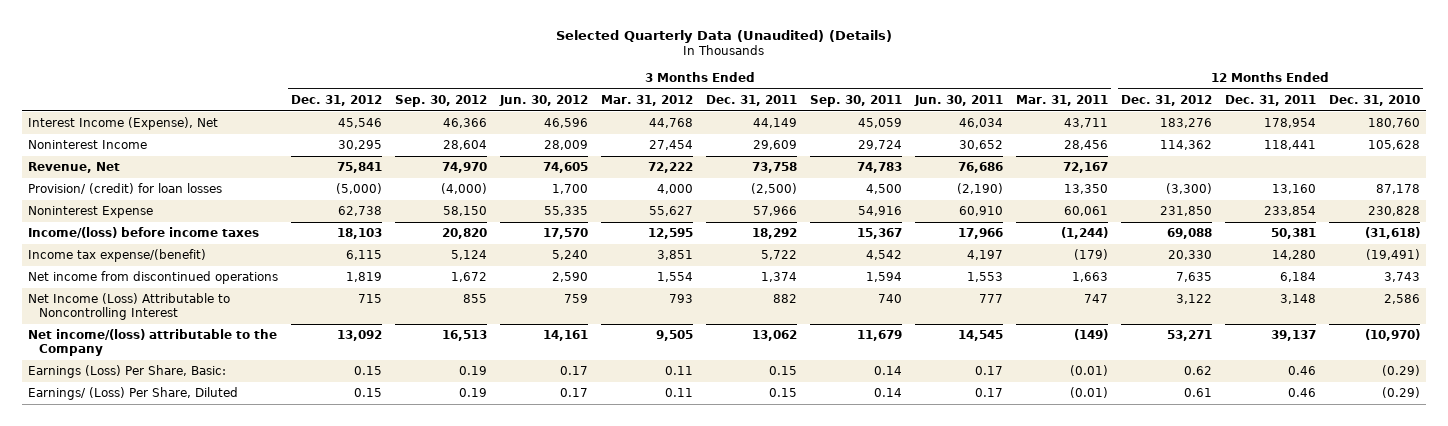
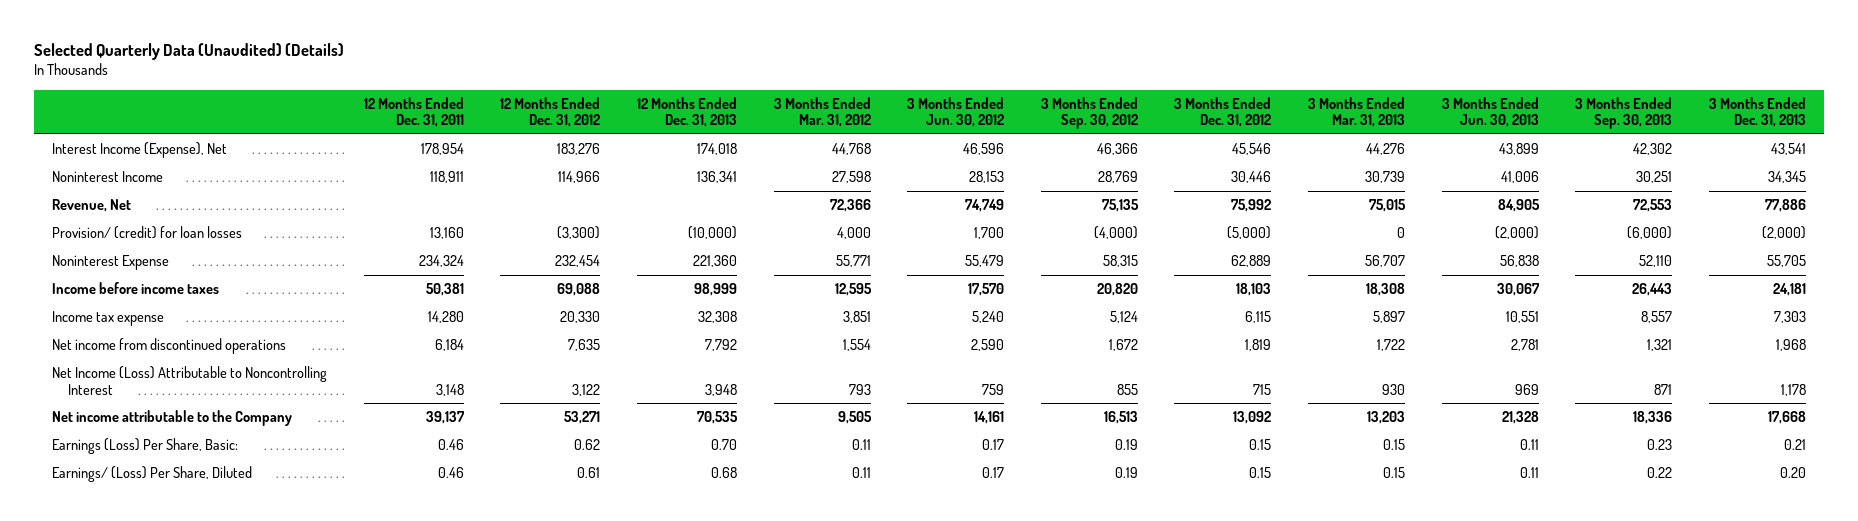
[706,94,798,106] Dec. 31, 2011 -> none
[810,94,903,107] Sep. 30, 2011 -> none
[914,94,1004,106] Jun. 30, 2011 -> none
[1015,94,1108,106] Mar. 31, 2011 -> none
[1328,94,1420,106] Dec. 31, 2010 -> none
none -> [636,96,737,128] 12 Months Ended Dec. 31, 2013
none -> [1308,96,1406,128] 3 Months Ended Mar. 31, 2013
none -> [1441,96,1539,128] 3 Months Ended Jun. 30, 2013
none -> [1575,96,1673,130] 3 Months Ended Sep. 30, 2013
none -> [1709,96,1807,128] 3 Months Ended Dec. 31, 2013
[338,140,383,151] 30,295 -> [1231,171,1272,184] 30,446
[443,140,488,151] 28,604 -> [1097,171,1138,184] 28,769
[544,140,589,151] 28,009 -> [969,171,1005,184] 28,153
[649,140,694,151] 27,454 -> [831,171,871,184] 27,598
[1159,140,1212,151] 114,362 -> [558,171,601,184] 114,966
[1263,140,1316,151] 118,441 -> [429,171,464,184] 118,911
[337,162,383,174] 75,841 -> [1231,199,1272,213] 75,992
[442,162,488,174] 74,970 -> [1101,199,1139,213] 75,135
[543,162,589,174] 74,605 -> [965,199,1005,213] 74,749
[648,162,694,174] 72,222 -> [829,199,871,213] 72,366
[338,206,383,217] 62,738 -> [1231,255,1272,268] 62,889
[443,206,488,217] 58,150 -> [1102,255,1138,268] 58,315
[544,206,589,217] 55,335 -> [965,255,1005,268] 55,479
[649,206,694,217] 55,627 -> [835,255,871,268] 55,771
[1159,206,1212,217] 231,850 -> [555,255,601,268] 232,454
[1263,206,1316,217] 233,854 -> [418,255,464,268] 234,324
[28,227,260,239] Income/(loss) before income taxes -> [51,282,219,295] Income before income taxes
[28,249,207,263] Income tax expense/(benefit) -> [51,311,164,327] Income tax expense
[28,329,278,356] Net income/(loss) attributable to the Company -> [51,410,292,427] Net income attributable to the Company

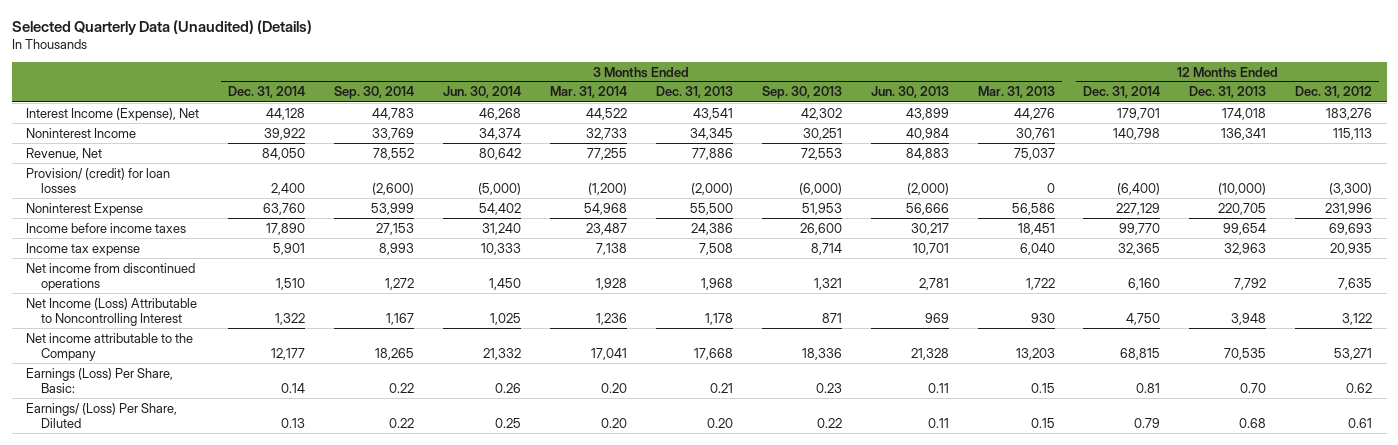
[363,96,464,128] 12 Months Ended Dec. 31, 2011 -> none
[773,96,871,128] 3 Months Ended Mar. 31, 2012 -> none
[907,96,1005,128] 3 Months Ended Jun. 30, 2012 -> none
[1040,96,1138,130] 3 Months Ended Sep. 30, 2012 -> none
[1174,96,1272,128] 3 Months Ended Dec. 31, 2012 -> none
none -> [228,86,306,99] Dec. 31, 2014
none -> [334,86,415,100] Sep. 30, 2014
none -> [442,86,521,99] Jun. 30, 2014
none -> [549,86,627,99] Mar. 31, 2014
none -> [1083,86,1161,99] Dec. 31, 2014
[558,171,601,184] 114,966 -> [1333,127,1373,140] 115,113
[1365,171,1406,184] 30,739 -> [1015,127,1055,140] 30,761
[1500,171,1539,184] 41,006 -> [905,127,949,140] 40,984
[1369,199,1407,213] 75,015 -> [1013,147,1055,160] 75,037
[1497,199,1540,213] 84,905 -> [905,147,949,160] 84,883
[555,255,601,268] 232,454 -> [1325,202,1373,215] 231,996
[692,255,737,268] 221,360 -> [1218,202,1267,215] 220,705
[1365,255,1406,268] 56,707 -> [1011,202,1055,215] 56,586
[1499,255,1539,268] 56,838 -> [905,202,949,215] 56,666
[1639,255,1673,268] 52,110 -> [801,202,842,215] 51,953
[1767,255,1807,268] 55,705 -> [689,202,733,215] 55,500
[557,283,601,297] 69,088 -> [1329,222,1373,235] 69,693
[693,283,737,297] 98,999 -> [1223,222,1267,235] 99,654
[1366,283,1406,297] 18,308 -> [1017,222,1055,235] 18,451
[1496,283,1540,297] 30,067 -> [910,222,949,235] 30,217
[1632,283,1673,297] 26,443 -> [799,222,842,235] 26,600
[1773,283,1807,297] 24,181 -> [690,222,733,235] 24,386
[560,311,601,324] 20,330 -> [1330,242,1373,255] 20,935
[697,311,737,324] 32,308 -> [1224,242,1267,255] 32,963
[1373,311,1406,324] 5,897 -> [1019,242,1055,255] 6,040
[1505,311,1539,324] 10,551 -> [912,242,949,255] 10,701
[1641,311,1673,324] 8,557 -> [810,242,842,255] 8,714
[1774,311,1807,324] 7,303 -> [698,242,733,255] 7,508

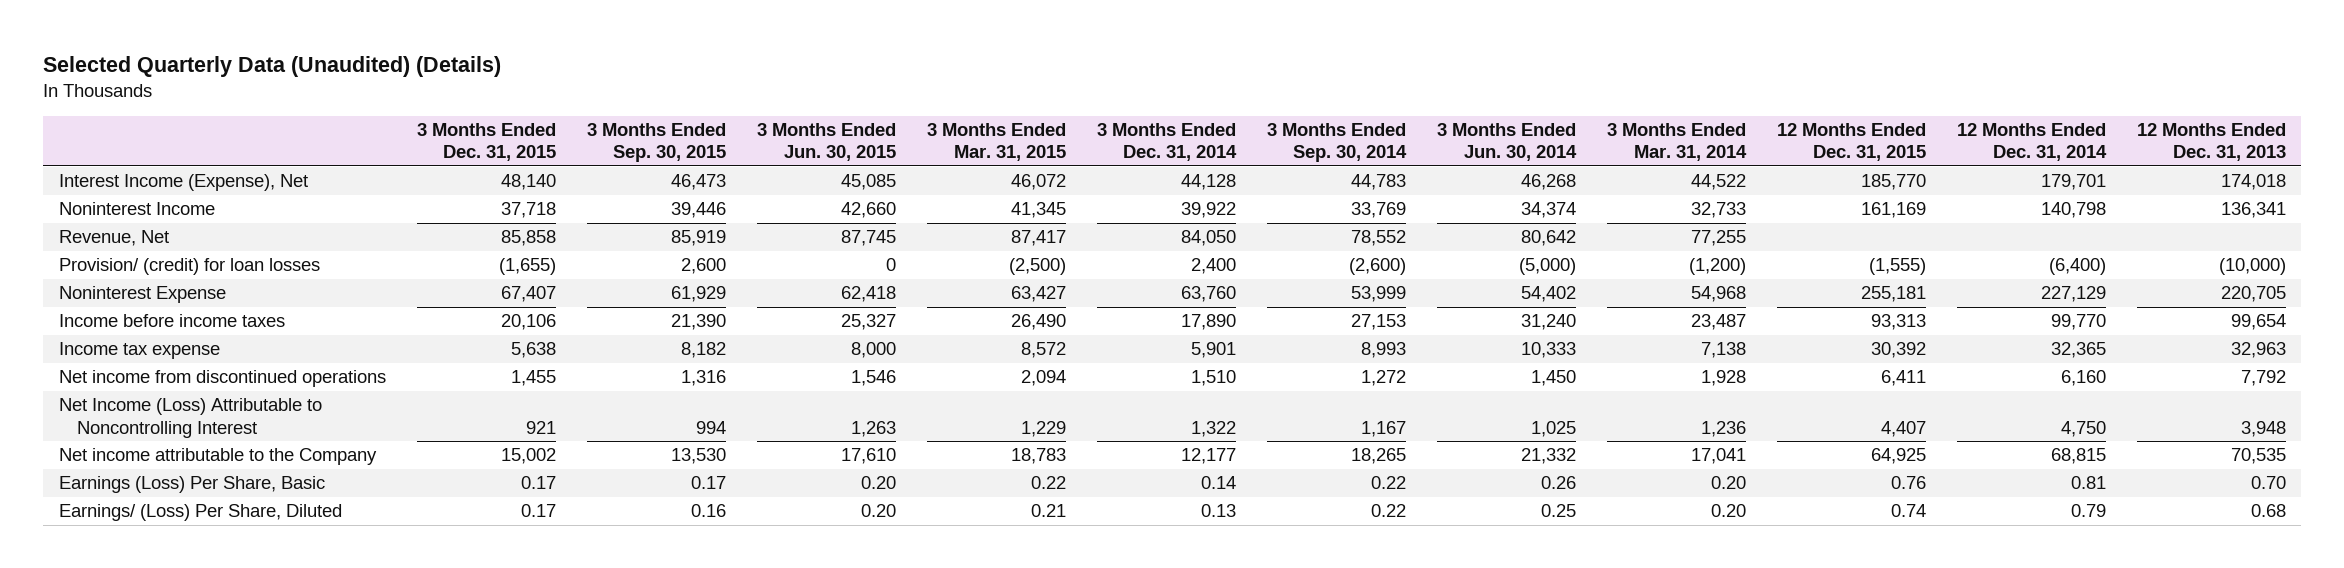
[655,86,733,99] Dec. 31, 2013 -> none
[761,86,842,100] Sep. 30, 2013 -> none
[870,86,949,99] Jun. 30, 2013 -> none
[977,86,1055,99] Mar. 31, 2013 -> none
[1295,86,1373,99] Dec. 31, 2012 -> none
none -> [416,123,556,162] 3 Months Ended Dec. 31, 2015
none -> [586,123,726,163] 3 Months Ended Sep. 30, 2015
none -> [756,123,896,162] 3 Months Ended Jun. 30, 2015
none -> [926,123,1066,162] 3 Months Ended Mar. 31, 2015
none -> [1776,123,1926,162] 12 Months Ended Dec. 31, 2015
[26,367,174,394] Earnings (Loss) Per Share, Basic: -> [58,476,325,494] Earnings (Loss) Per Share, Basic

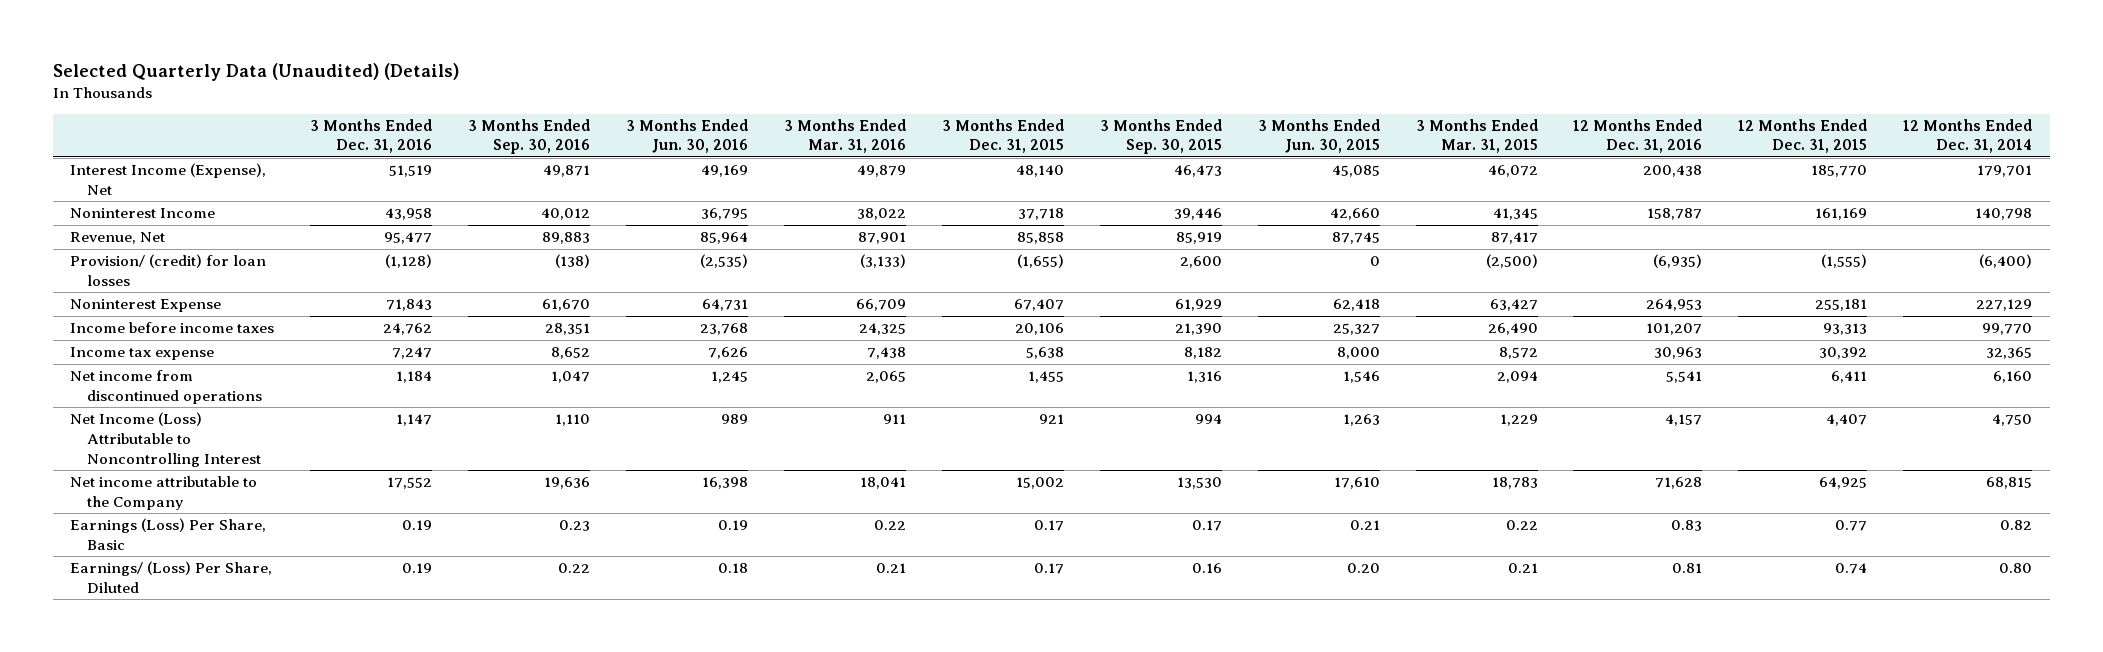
[1096,123,1237,162] 3 Months Ended Dec. 31, 2014 -> none
[1266,123,1407,163] 3 Months Ended Sep. 30, 2014 -> none
[1436,123,1577,162] 3 Months Ended Jun. 30, 2014 -> none
[1606,123,1747,162] 3 Months Ended Mar. 31, 2014 -> none
[2136,123,2286,162] 12 Months Ended Dec. 31, 2013 -> none
none -> [310,118,433,154] 3 Months Ended Dec. 31, 2016
none -> [468,118,591,155] 3 Months Ended Sep. 30, 2016
none -> [626,118,749,154] 3 Months Ended Jun. 30, 2016
none -> [784,118,907,154] 3 Months Ended Mar. 31, 2016
none -> [1573,118,1703,154] 12 Months Ended Dec. 31, 2016
[860,476,896,490] 0.20 -> [1349,520,1380,531] 0.21
[1890,476,1926,490] 0.76 -> [1835,520,1868,532] 0.77
[2070,476,2106,490] 0.81 -> [2000,520,2033,531] 0.82
[2070,504,2106,518] 0.79 -> [1999,563,2033,574] 0.80

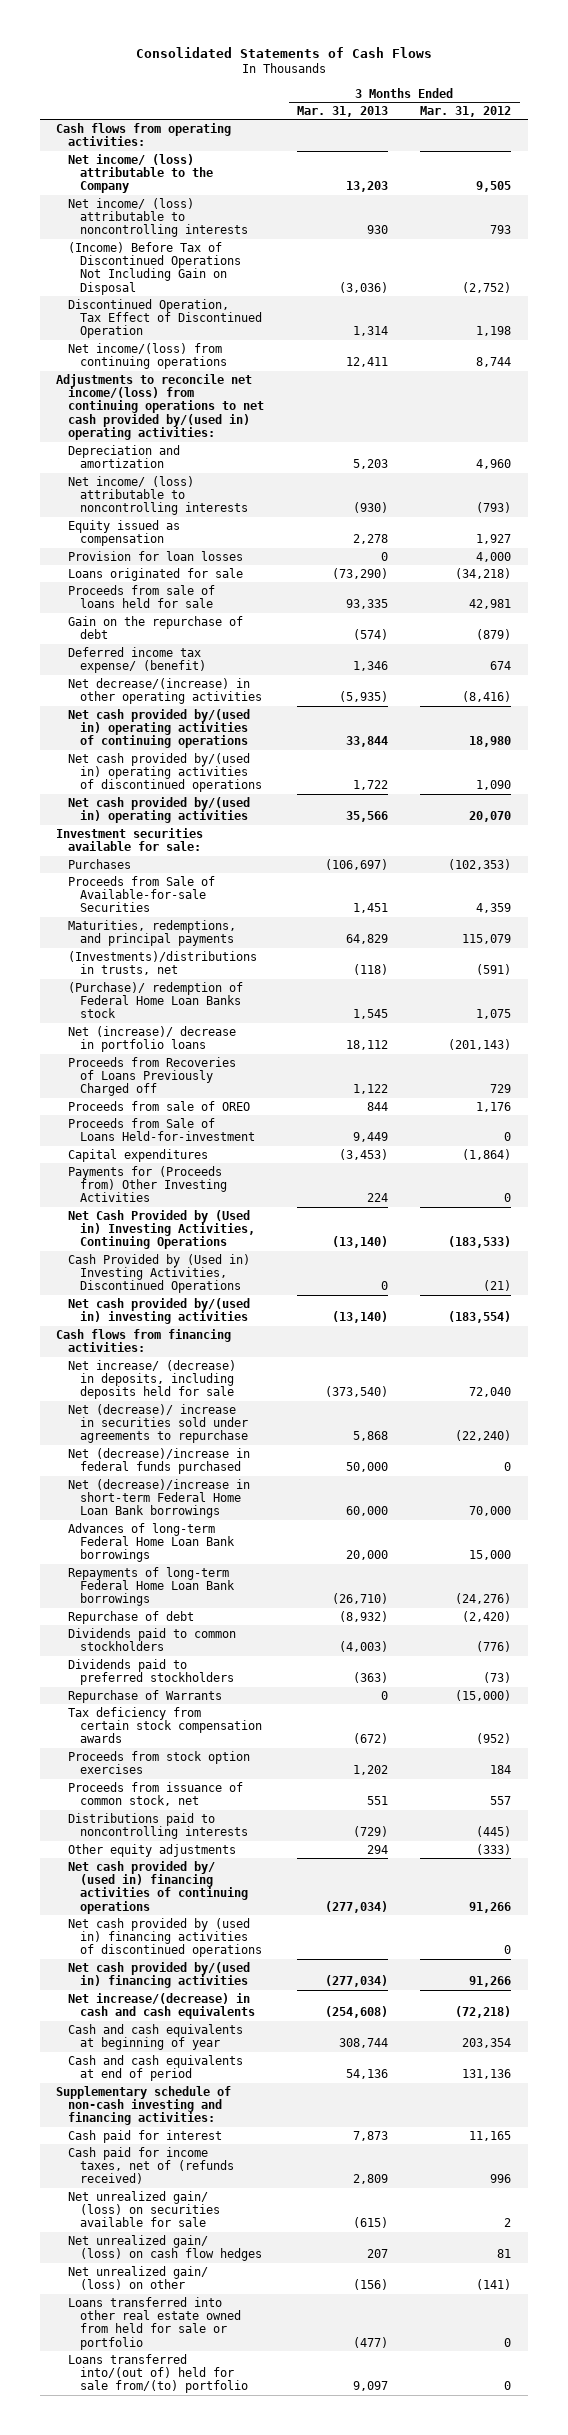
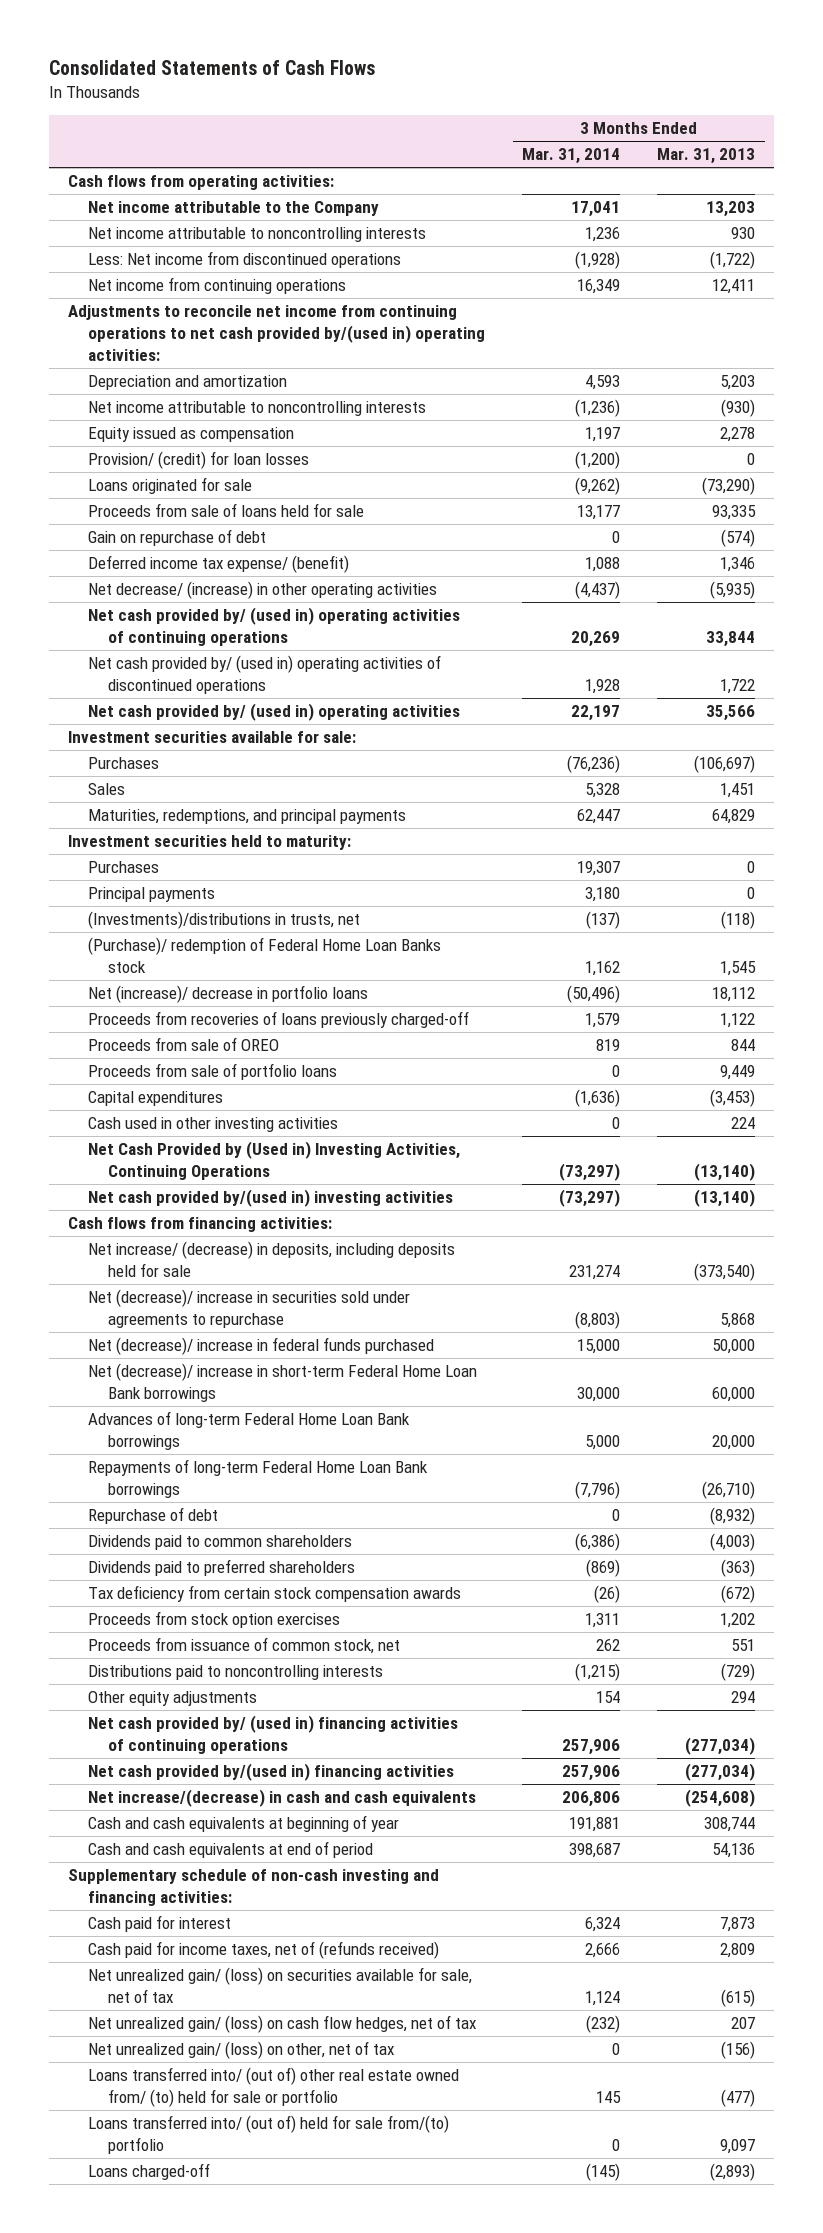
[420,106,512,118] Mar. 31, 2012 -> none
none -> [522,148,621,165] Mar. 31, 2014
[68,241,241,295] (Income) Before Tax of Discontinued Operations Not Including Gain on Disposal -> none
[68,298,262,339] Discontinued Operation, Tax Effect of Discontinued Operation -> none
[68,153,213,194] Net income/ (loss) attributable to the Company -> [87,201,379,217] Net income attributable to the Company
[68,197,248,238] Net income/ (loss) attributable to noncontrolling interests -> [87,227,426,243] Net income attributable to noncontrolling interests
none -> [87,251,401,269] Less: Net income from discontinued operations
[68,342,227,370] Net income/(loss) from continuing operations -> [87,277,346,295] Net income from continuing operations
[56,373,265,441] Adjustments to reconcile net income/(loss) from continuing operations to net cash provided by/(used in) operating activities: -> [67,305,485,361] Adjustments to reconcile net income from continuing operations to net cash provided by/(used in) operating activities:
[68,475,248,516] Net income/ (loss) attributable to noncontrolling interests -> [87,401,426,417] Net income attributable to noncontrolling interests
[68,550,244,561] Provision for loan losses -> [87,451,309,470] Provision/ (credit) for loan losses
[68,615,244,640] Gain on the repurchase of debt -> [87,529,266,547] Gain on repurchase of debt
[68,677,262,705] Net decrease/(increase) in other operating activities -> [87,581,437,600] Net decrease/ (increase) in other operating activities
[68,708,251,749] Net cash provided by/(used in) operating activities of continuing operations -> [87,607,460,646] Net cash provided by/ (used in) operating activities of continuing operations
[68,752,262,793] Net cash provided by/(used in) operating activities of discontinued operations -> [87,655,441,694] Net cash provided by/ (used in) operating activities of discontinued operations
[68,796,251,824] Net cash provided by/(used in) operating activities -> [87,703,460,722] Net cash provided by/ (used in) operating activities
[68,875,216,913] Proceeds from Sale of Available-for-sale Securities -> [87,783,125,796] Sales
none -> [67,835,351,851] Investment securities held to maturity:
none -> [87,861,159,874] Purchases
none -> [87,887,215,903] Principal payments
[68,1056,237,1097] Proceeds from Recoveries of Loans Previously Charged off -> [87,1011,469,1029] Proceeds from recoveries of loans previously charged-off
[68,1117,255,1142] Proceeds from Sale of Loans Held-for-investment -> [87,1063,337,1081] Proceeds from sale of portfolio loans
[68,1165,227,1203] Payments for (Proceeds from) Other Investing Activities -> [87,1117,338,1133] Cash used in other investing activities
[68,1253,251,1294] Cash Provided by (Used in) Investing Activities, Discontinued Operations -> none
[68,1447,251,1475] Net (decrease)/increase in federal funds purchased -> [87,1337,434,1356] Net (decrease)/ increase in federal funds purchased
[68,1478,251,1519] Net (decrease)/increase in short-term Federal Home Loan Bank borrowings -> [87,1363,477,1402] Net (decrease)/ increase in short-term Federal Home Loan Bank borrowings
[68,1689,223,1703] Repurchase of Warrants -> none
[68,1627,237,1652] Dividends paid to common stockholders -> [87,1535,352,1551] Dividends paid to common shareholders
[68,1658,234,1686] Dividends paid to preferred stockholders -> [87,1559,355,1577] Dividends paid to preferred shareholders
[68,1917,262,1958] Net cash provided by (used in) financing activities of discontinued operations -> none
[68,2190,220,2228] Net unrealized gain/ (loss) on securities available for sale -> [87,1967,472,2003] Net unrealized gain/ (loss) on securities available for sale, net of tax
[68,2234,262,2262] Net unrealized gain/ (loss) on cash flow hedges -> [87,2015,476,2034] Net unrealized gain/ (loss) on cash flow hedges, net of tax
[68,2265,209,2291] Net unrealized gain/ (loss) on other -> [87,2041,394,2060] Net unrealized gain/ (loss) on other, net of tax
[68,2296,241,2350] Loans transferred into other real estate owned from held for sale or portfolio -> [87,2067,459,2107] Loans transferred into/ (out of) other real estate owned from/ (to) held for sale or portfolio
[68,2353,248,2394] Loans transferred into/(out of) held for sale from/(to) portfolio -> [87,2115,449,2154] Loans transferred into/ (out of) held for sale from/(to) portfolio
none -> [87,2163,210,2181] Loans charged-off

